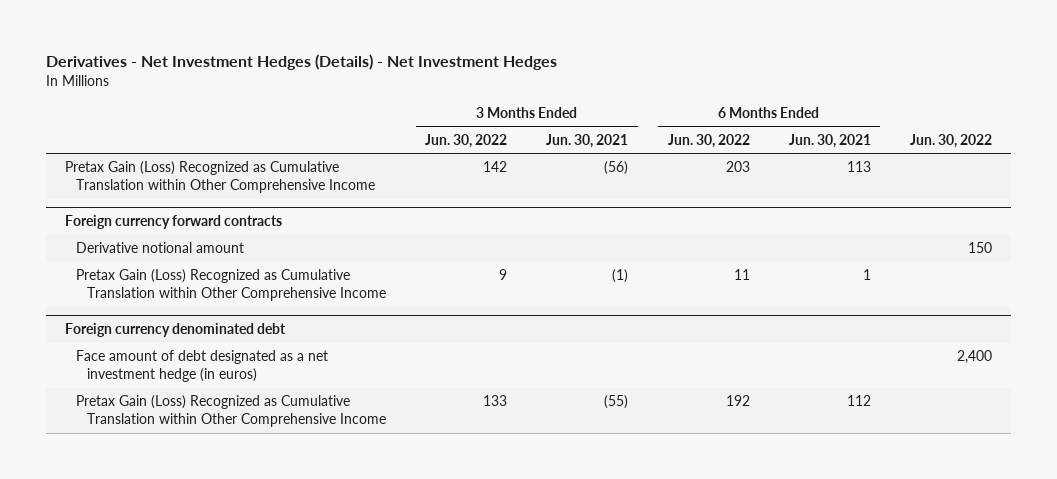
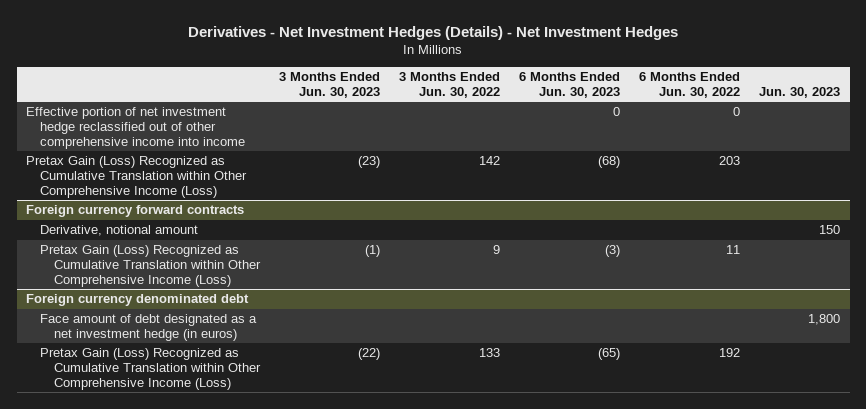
[546,134,629,149] Jun. 30, 2021 -> none
[788,134,871,149] Jun. 30, 2021 -> none
[909,134,992,149] Jun. 30, 2022 -> none
none -> [278,72,380,98] 3 Months Ended Jun. 30, 2023
none -> [519,72,621,98] 6 Months Ended Jun. 30, 2023
none -> [759,86,841,98] Jun. 30, 2023
none -> [26,107,246,150] Effective portion of net investment hedge reclassified out of other comprehensive income into income
[65,161,376,194] Pretax Gain (Loss) Recognized as Cumulative Translation within Other Comprehensive Income -> [26,156,248,199] Pretax Gain (Loss) Recognized as Cumulative Translation within Other Comprehensive Income (Loss)
[76,242,245,254] Derivative notional amount -> [40,225,199,237] Derivative, notional amount
[76,269,387,302] Pretax Gain (Loss) Recognized as Cumulative Translation within Other Comprehensive Income -> [40,245,261,288] Pretax Gain (Loss) Recognized as Cumulative Translation within Other Comprehensive Income (Loss)
[76,395,387,428] Pretax Gain (Loss) Recognized as Cumulative Translation within Other Comprehensive Income -> [40,348,261,391] Pretax Gain (Loss) Recognized as Cumulative Translation within Other Comprehensive Income (Loss)

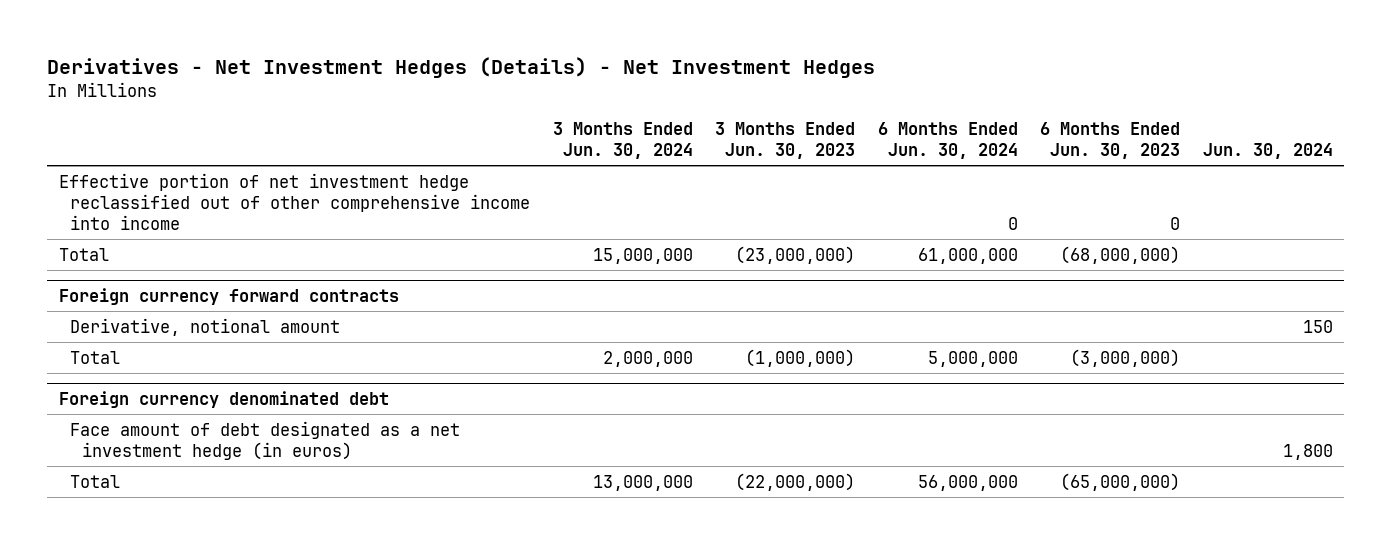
[399,72,501,98] 3 Months Ended Jun. 30, 2022 -> none
[639,72,741,98] 6 Months Ended Jun. 30, 2022 -> none
[759,86,841,98] Jun. 30, 2023 -> none
none -> [552,122,693,160] 3 Months Ended Jun. 30, 2024
none -> [877,122,1018,160] 6 Months Ended Jun. 30, 2024
none -> [1202,143,1333,160] Jun. 30, 2024
[26,156,248,199] Pretax Gain (Loss) Recognized as Cumulative Translation within Other Comprehensive Income (Loss) -> none
none -> [58,247,109,261] Total
[40,245,261,288] Pretax Gain (Loss) Recognized as Cumulative Translation within Other Comprehensive Income (Loss) -> none
none -> [70,350,121,364] Total
[40,348,261,391] Pretax Gain (Loss) Recognized as Cumulative Translation within Other Comprehensive Income (Loss) -> none
none -> [70,474,121,488] Total

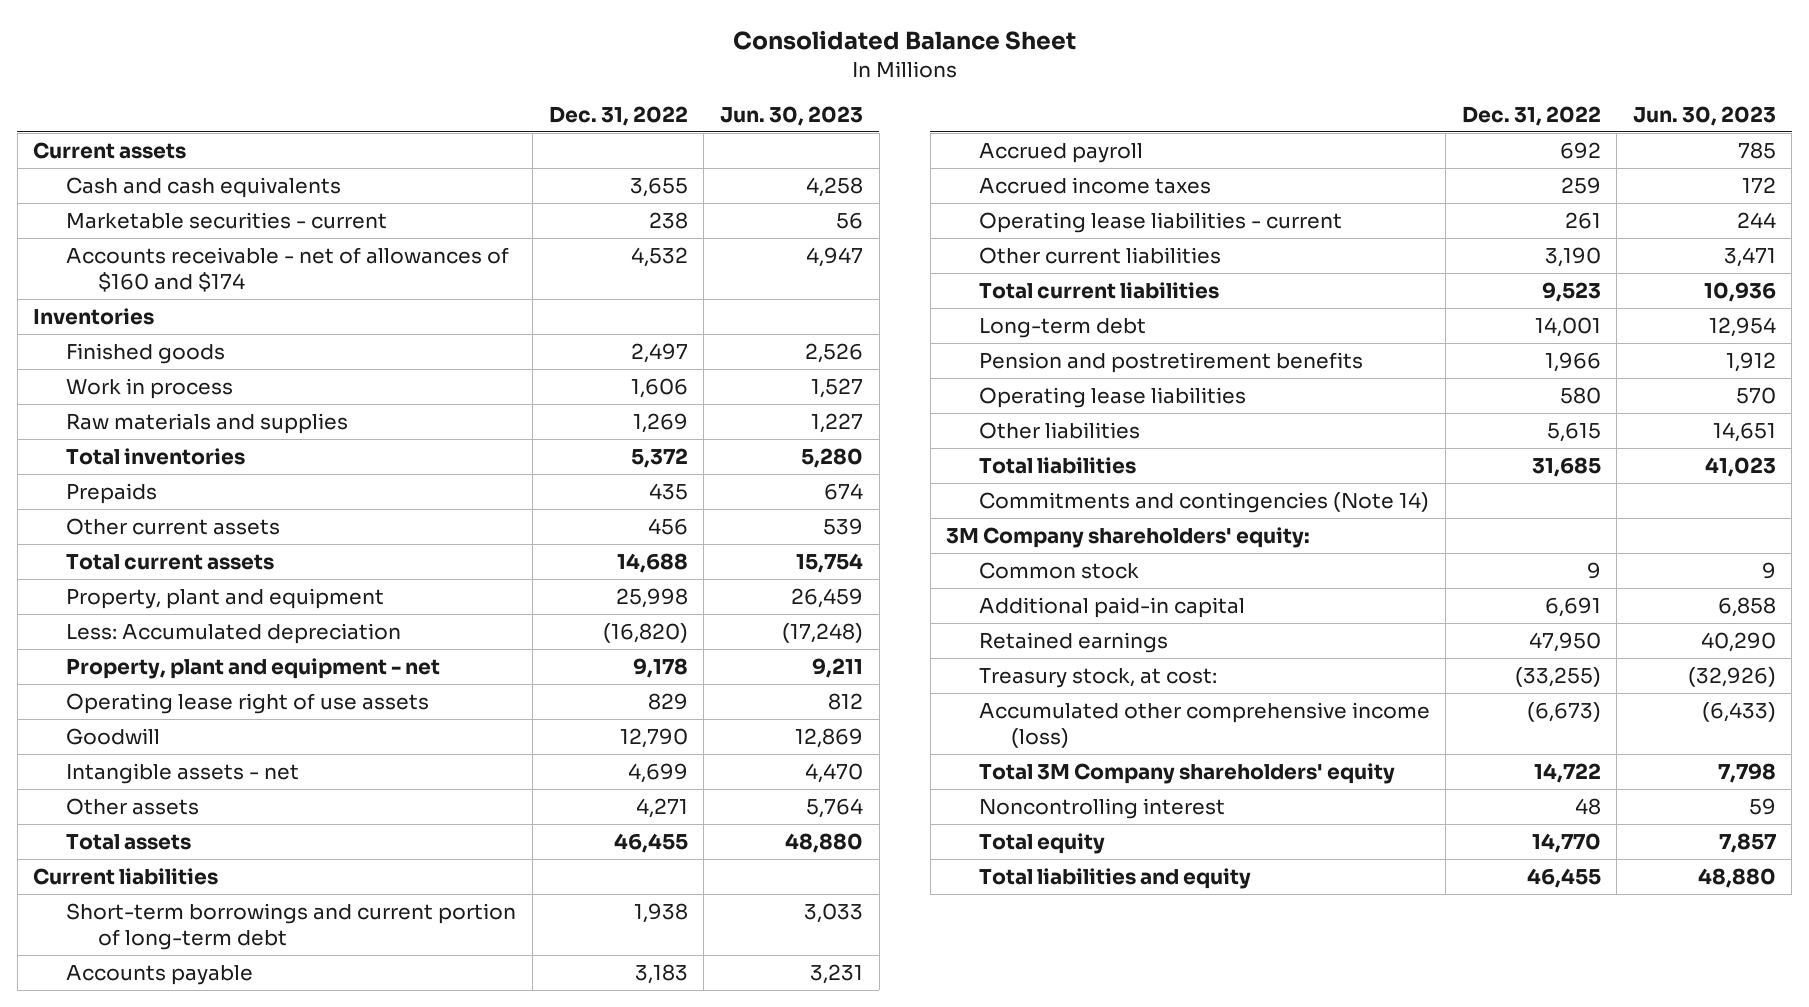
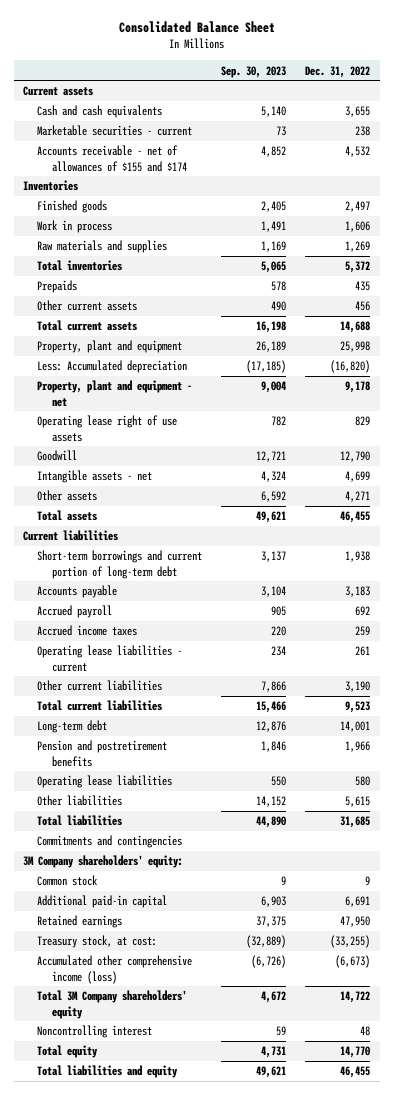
[720,105,864,126] Jun. 30, 2023 -> none
none -> [221,65,287,78] Sep. 30, 2023
[65,246,509,292] Accounts receivable - net of allowances of $160 and $174 -> [37,145,187,172] Accounts receivable - net of allowances of $155 and $174
[978,491,1429,513] Commitments and contingencies (Note 14) -> [37,835,183,849] Commitments and contingencies

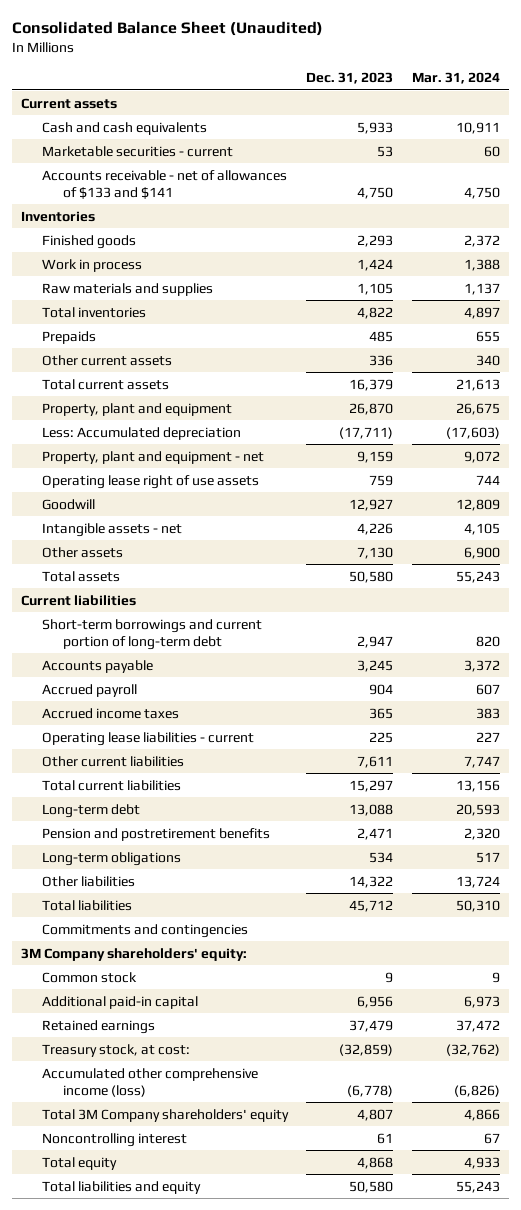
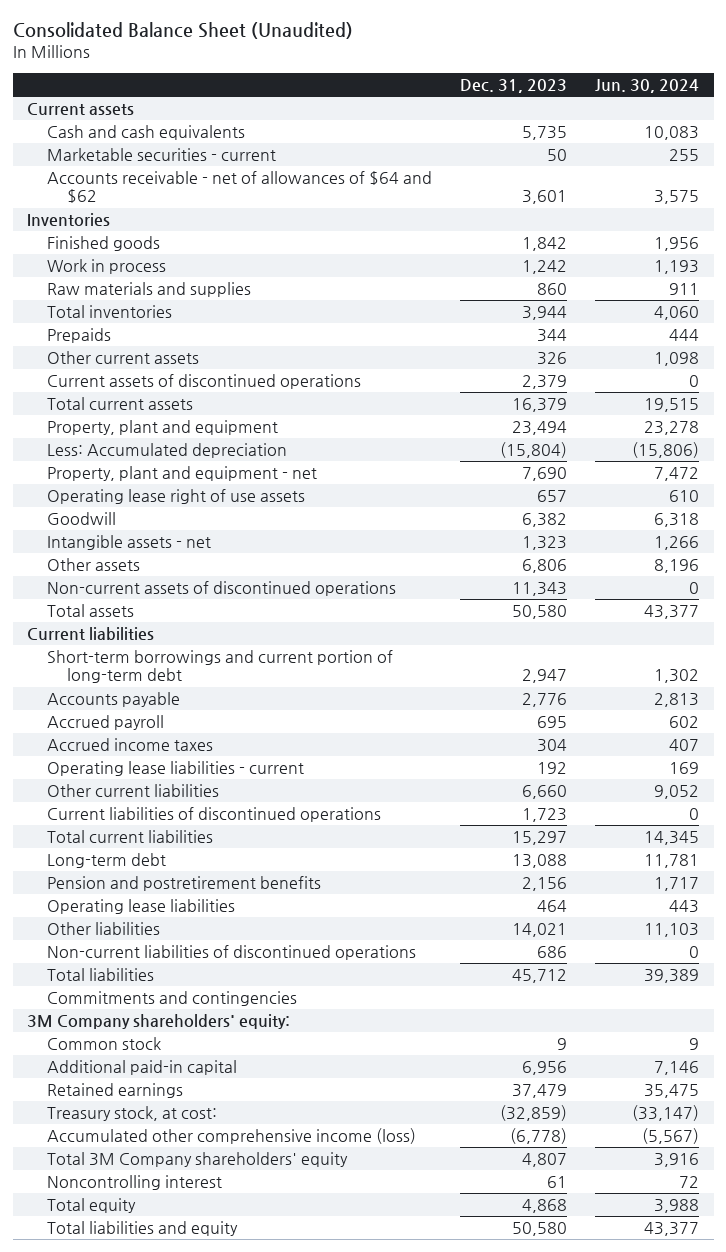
[411,72,500,85] Mar. 31, 2024 -> none
none -> [595,78,700,93] Jun. 30, 2024
[357,121,394,134] 5,933 -> [522,126,568,141] 5,735
[377,145,394,157] 53 -> [547,149,568,162] 50
[41,169,287,199] Accounts receivable - net of allowances of $133 and $141 -> [46,171,432,204] Accounts receivable - net of allowances of $64 and $62
[357,186,394,199] 4,750 -> [522,190,568,205] 3,601
[357,234,394,247] 2,293 -> [522,237,568,252] 1,842
[357,258,394,271] 1,424 -> [522,260,568,275] 1,242
[357,282,394,295] 1,105 -> [537,283,568,296] 860
[357,306,394,319] 4,822 -> [522,306,568,321] 3,944
[369,330,394,342] 485 -> [537,329,568,343] 344
[369,354,394,366] 336 -> [537,352,568,366] 326
none -> [46,374,361,390] Current assets of discontinued operations
[349,402,394,415] 26,870 -> [512,421,568,436] 23,494
[339,426,394,439] (17,711) -> [500,442,568,459] (15,804)
[357,450,394,463] 9,159 -> [522,467,568,482] 7,690
[369,474,394,486] 759 -> [537,490,568,503] 657
[349,498,394,511] 12,927 -> [522,513,568,528] 6,382
[357,522,394,535] 4,226 -> [522,536,568,551] 1,323
[357,546,394,559] 7,130 -> [522,559,568,574] 6,806
none -> [46,581,396,597] Non-current assets of discontinued operations
[357,659,394,672] 3,245 -> [522,693,568,708] 2,776
[369,683,394,695] 904 -> [537,716,568,729] 695
[369,707,394,719] 365 -> [537,739,568,753] 304
[369,731,394,743] 225 -> [537,762,568,775] 192
[357,755,394,768] 7,611 -> [522,785,568,800] 6,660
none -> [46,807,381,823] Current liabilities of discontinued operations
[41,851,181,866] Long-term obligations -> none
[357,827,394,840] 2,471 -> [522,877,568,892] 2,156
none -> [46,899,235,915] Operating lease liabilities
[349,875,394,888] 14,322 -> [512,923,568,938] 14,021
none -> [46,945,416,961] Non-current liabilities of discontinued operations

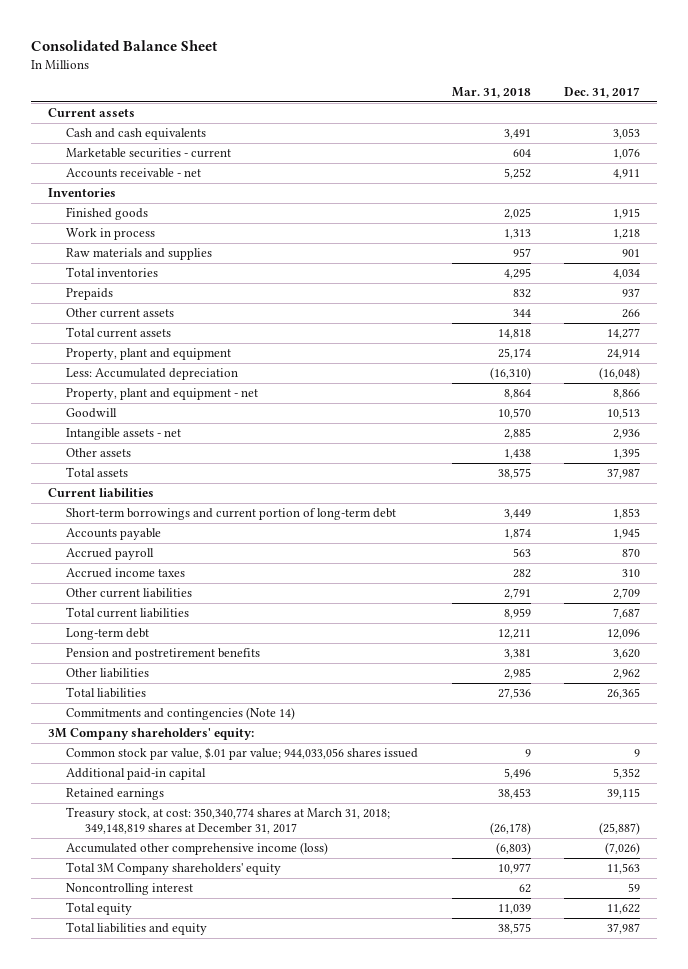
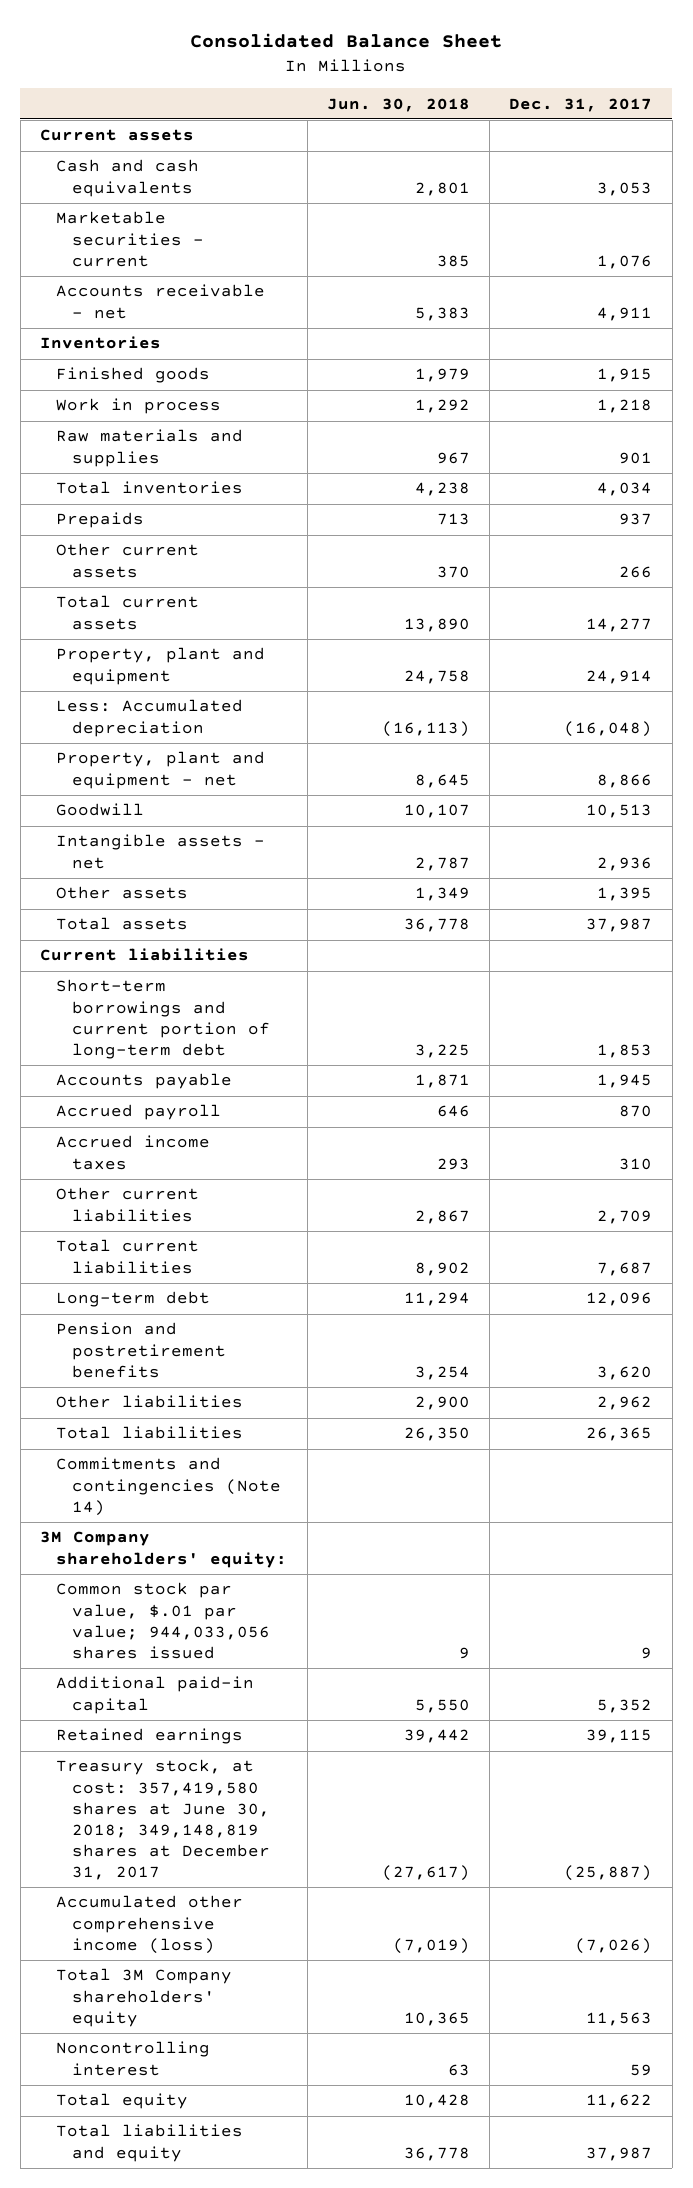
[451,87,531,99] Mar. 31, 2018 -> none
none -> [326,97,470,112] Jun. 30, 2018
[66,807,391,835] Treasury stock, at cost: 350,340,774 shares at March 31, 2018; 349,148,819 shares at December 31, 2017 -> [56,1759,271,1881] Treasury stock, at cost: 357,419,580 shares at June 30, 2018; 349,148,819 shares at December 31, 2017

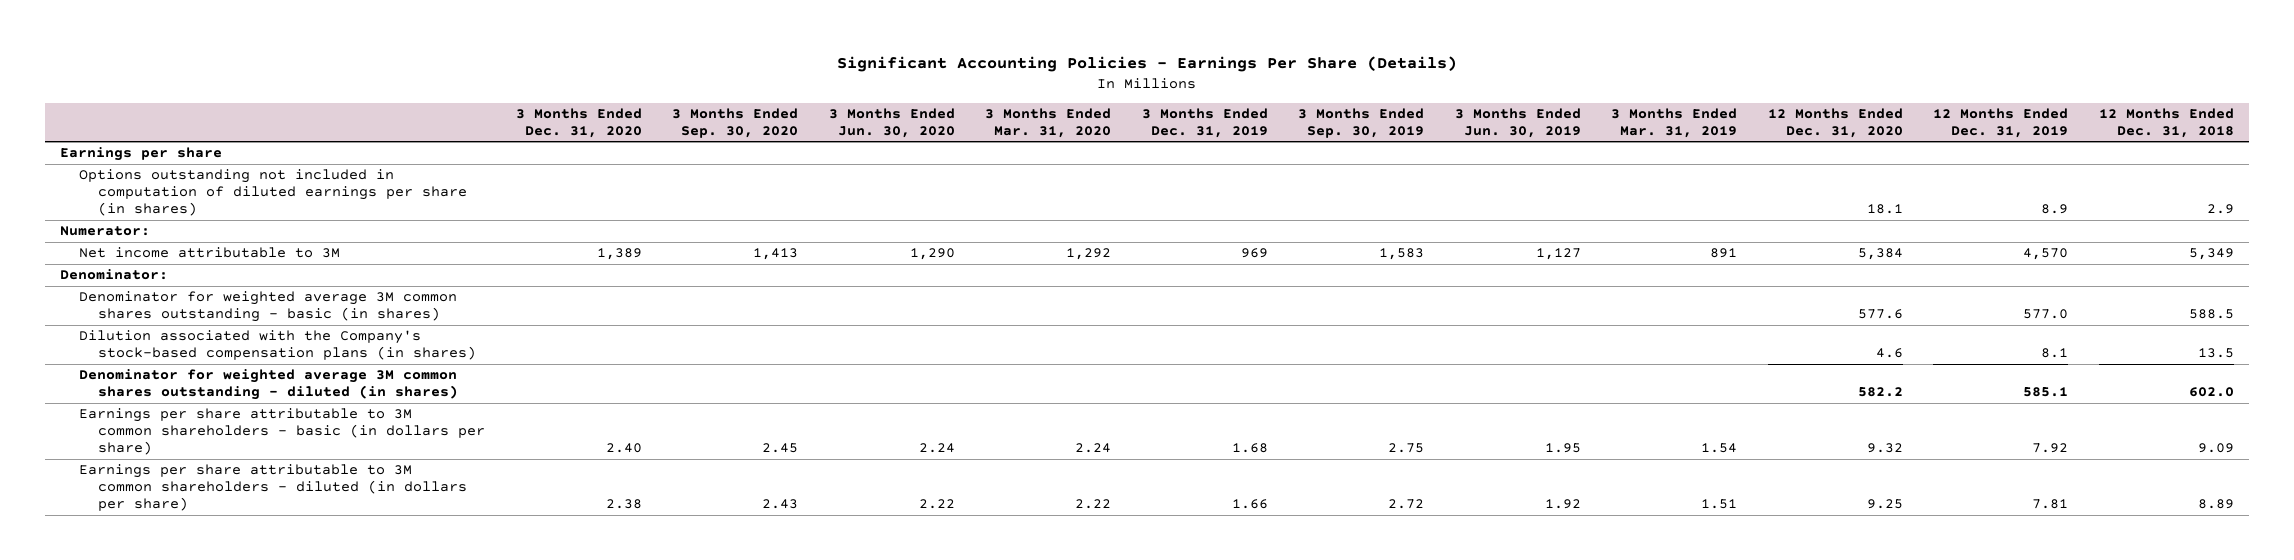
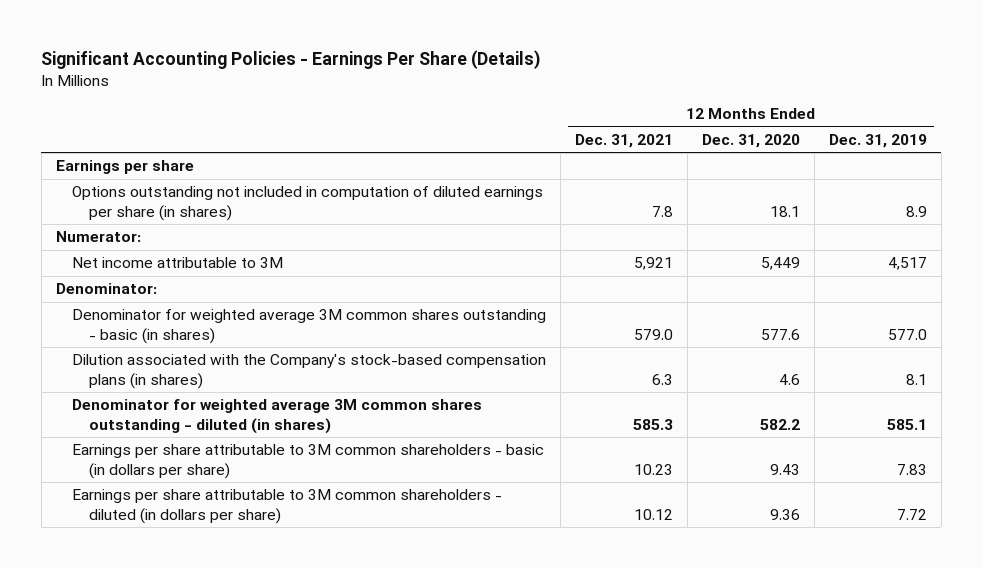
[515,107,642,138] 3 Months Ended Dec. 31, 2020 -> none
[672,107,799,138] 3 Months Ended Sep. 30, 2020 -> none
[828,107,955,138] 3 Months Ended Jun. 30, 2020 -> none
[985,107,1112,138] 3 Months Ended Mar. 31, 2020 -> none
[1141,107,1268,138] 3 Months Ended Dec. 31, 2019 -> none
[1298,107,1425,138] 3 Months Ended Sep. 30, 2019 -> none
[1454,107,1581,138] 3 Months Ended Jun. 30, 2019 -> none
[1611,107,1738,138] 3 Months Ended Mar. 31, 2019 -> none
[2098,107,2234,138] 12 Months Ended Dec. 31, 2018 -> none
none -> [575,133,674,148] Dec. 31, 2021
[1857,248,1903,261] 5,384 -> [760,257,800,271] 5,449
[2023,248,2069,261] 4,570 -> [887,257,927,271] 4,517
[1866,443,1903,454] 9.32 -> [769,463,800,475] 9.43
[2032,443,2069,454] 7.92 -> [896,463,927,475] 7.83
[1866,499,1903,510] 9.25 -> [769,508,800,520] 9.36
[2032,499,2069,510] 7.81 -> [896,508,927,520] 7.72

